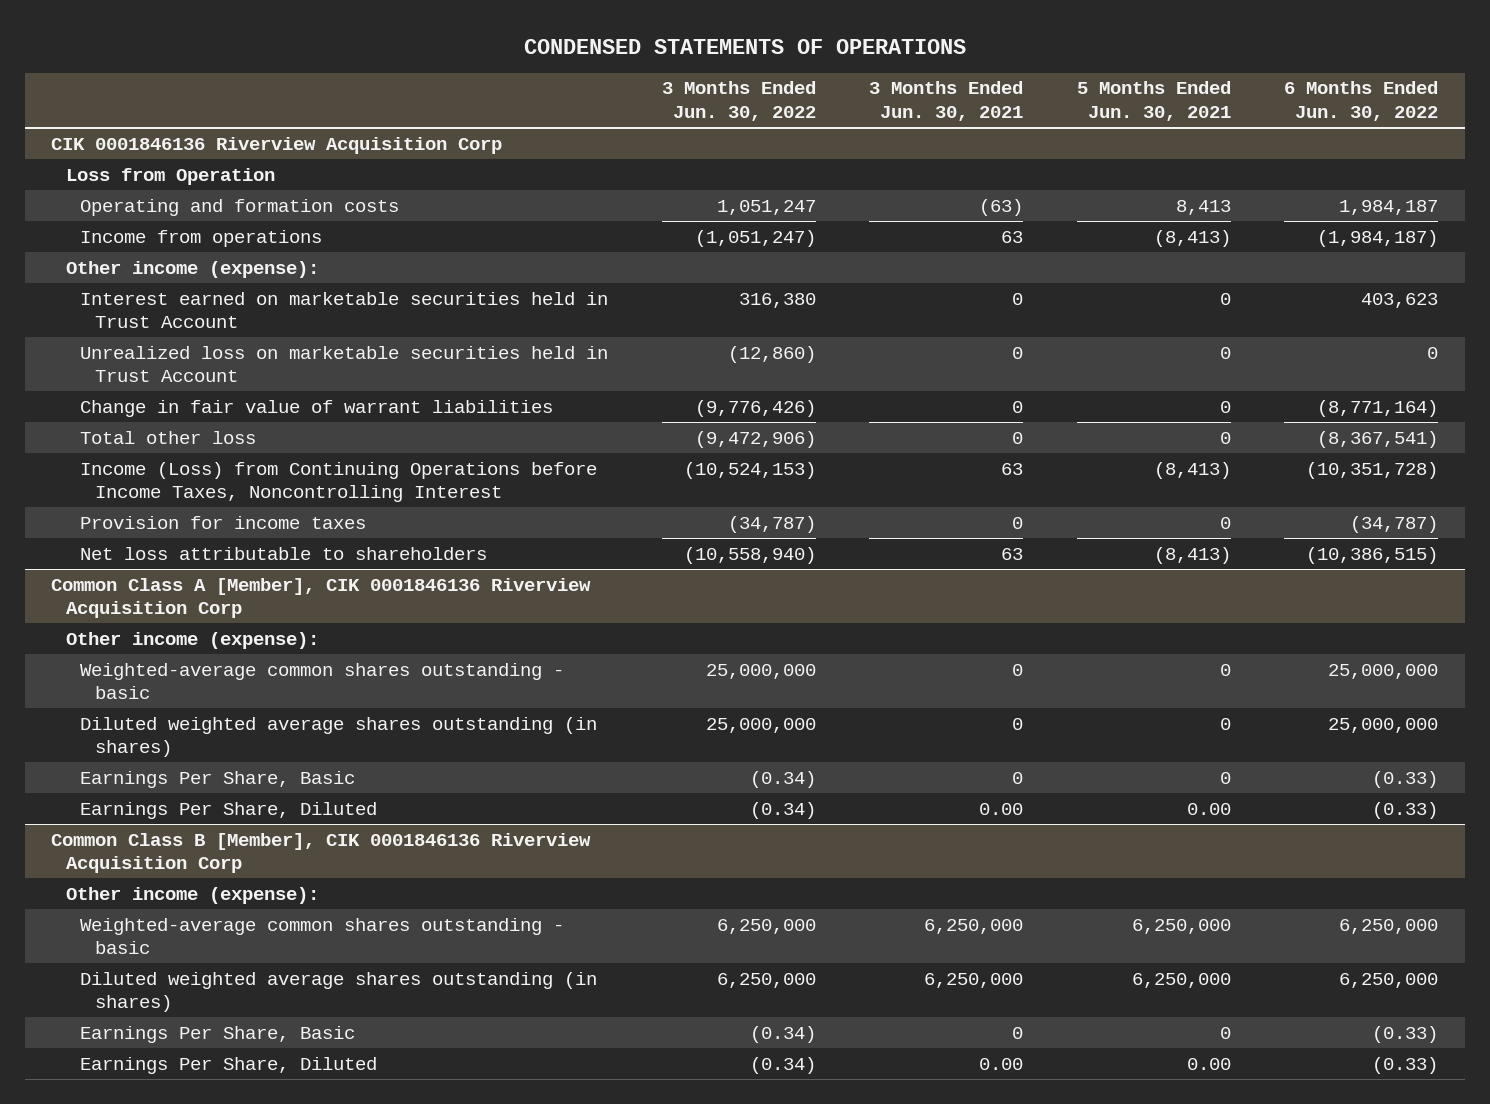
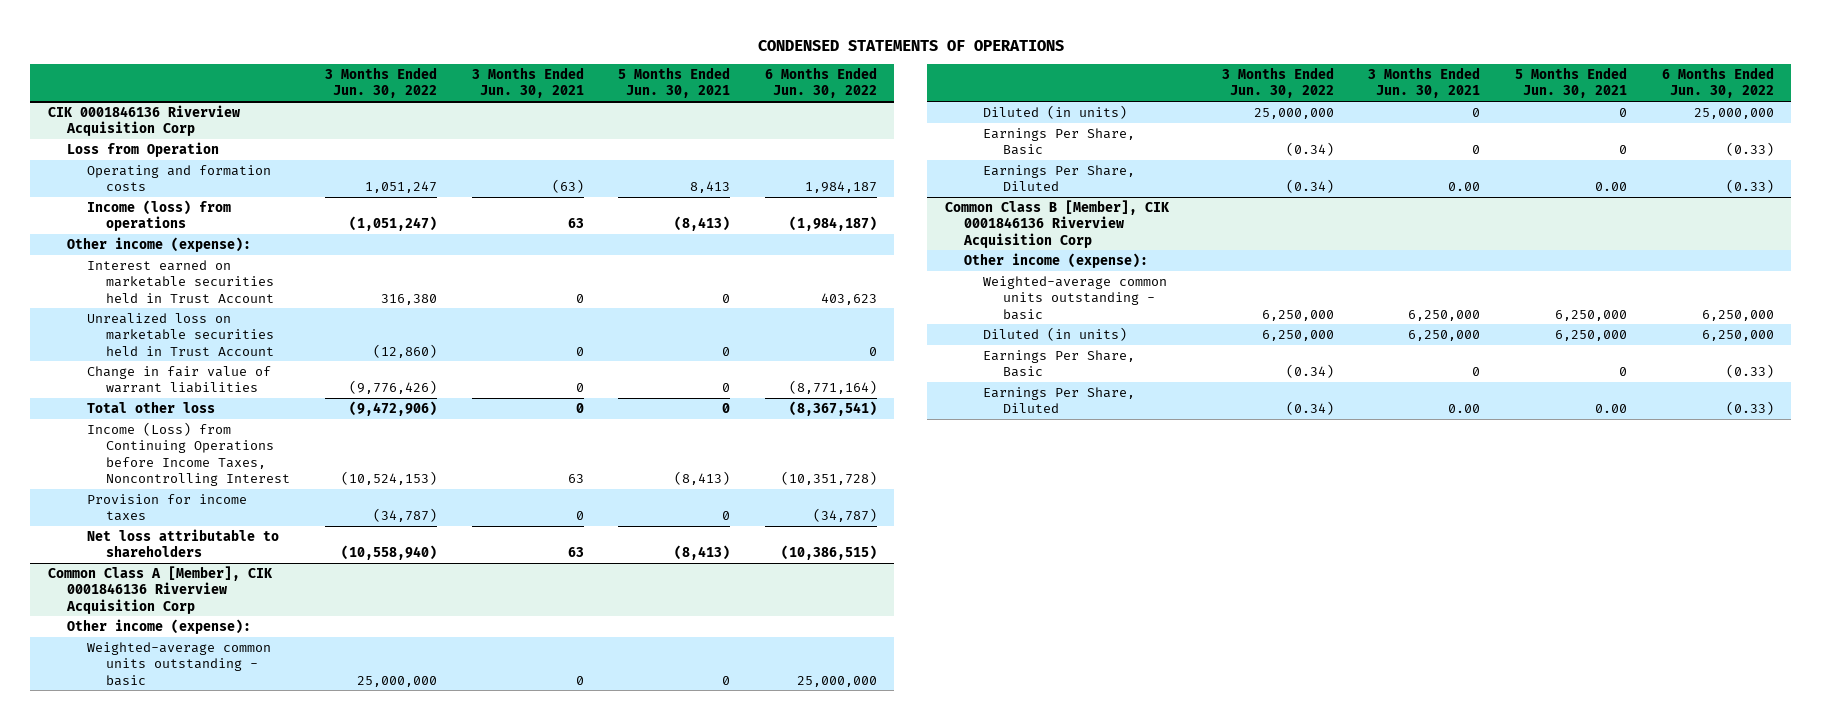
[80,229,323,247] Income from operations -> [86,199,231,232] Income (loss) from operations
[80,662,565,700] Weighted-average common shares outstanding - basic -> [86,641,271,686] Weighted-average common units outstanding - basic
[80,716,598,758] Diluted weighted average shares outstanding (in shares) -> [983,104,1128,119] Diluted (in units)
[80,917,565,955] Weighted-average common shares outstanding - basic -> [983,275,1168,320] Weighted-average common units outstanding - basic
[80,971,598,1013] Diluted weighted average shares outstanding (in shares) -> [983,326,1128,341] Diluted (in units)

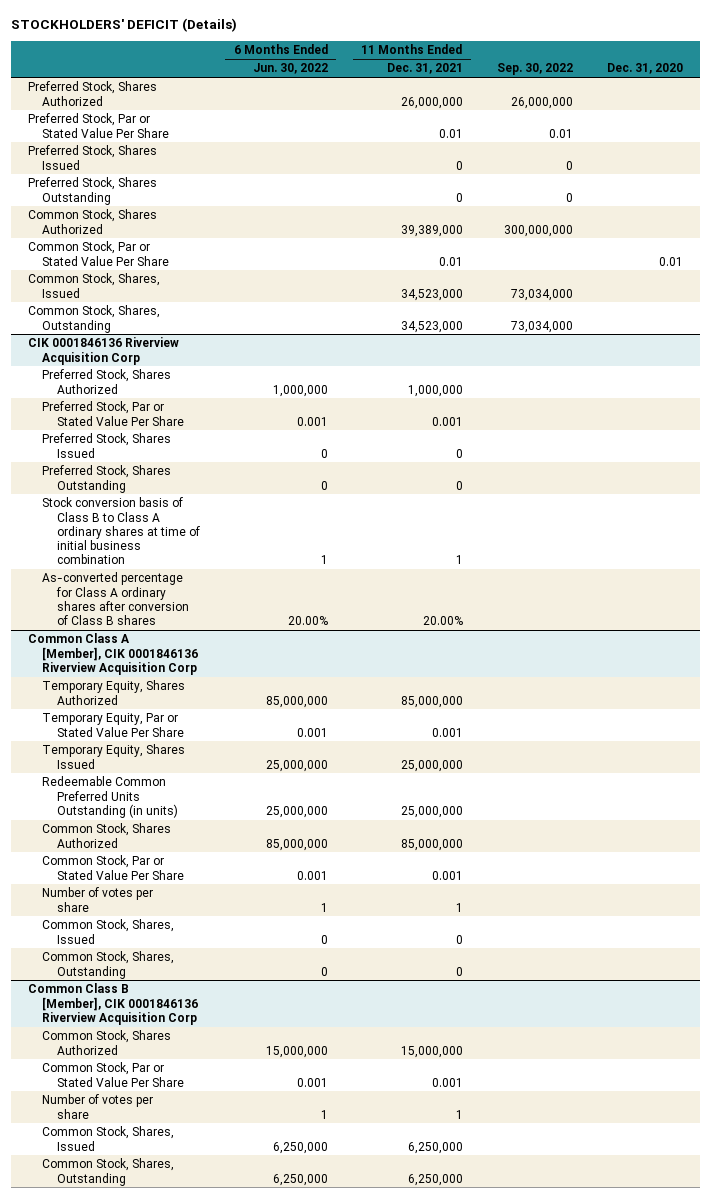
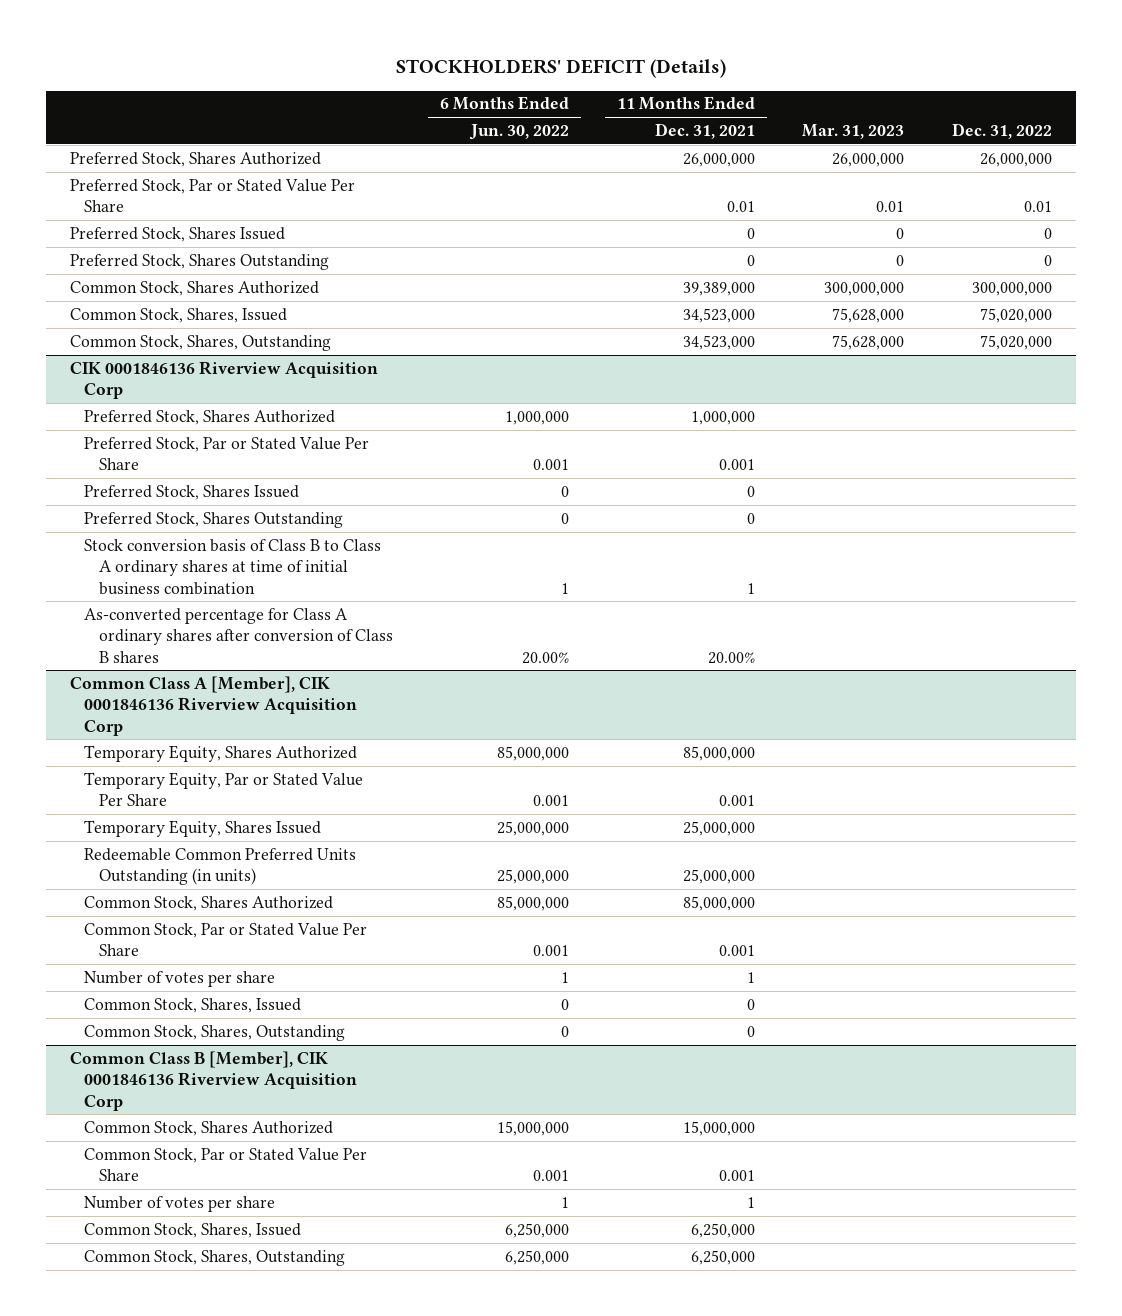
[496,63,573,76] Sep. 30, 2022 -> none
[606,63,683,75] Dec. 31, 2020 -> none
none -> [802,124,905,140] Mar. 31, 2023
none -> [951,123,1052,140] Dec. 31, 2022
[27,241,170,266] Common Stock, Par or Stated Value Per Share -> none

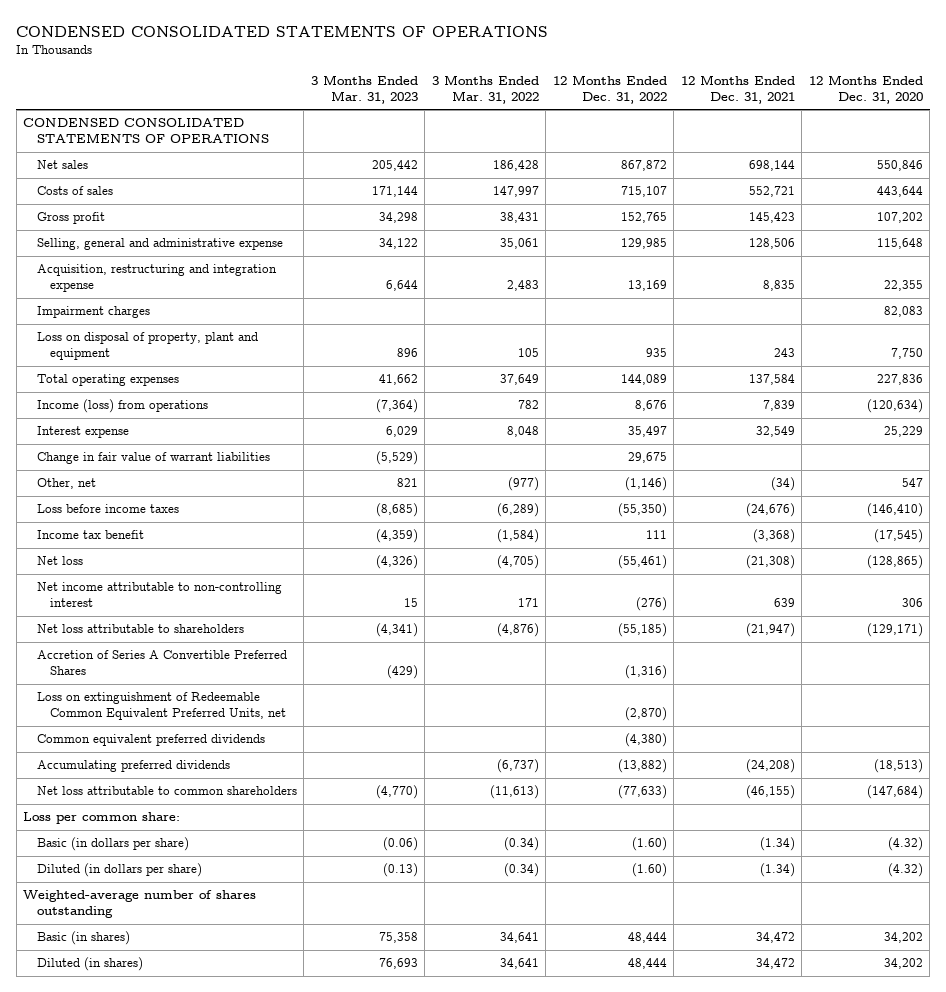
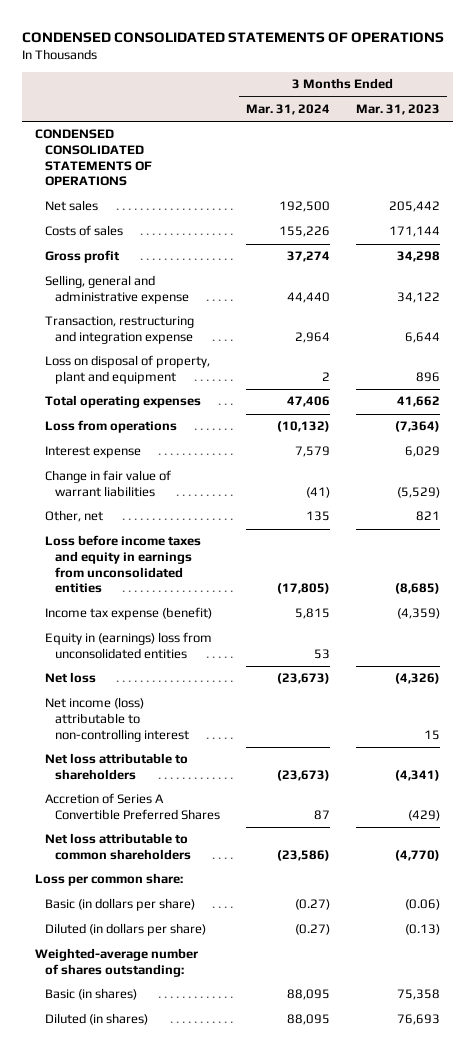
[431,74,539,104] 3 Months Ended Mar. 31, 2022 -> none
[552,74,667,104] 12 Months Ended Dec. 31, 2022 -> none
[680,74,795,104] 12 Months Ended Dec. 31, 2021 -> none
[808,74,923,104] 12 Months Ended Dec. 31, 2020 -> none
none -> [245,104,330,116] Mar. 31, 2024
[36,306,150,319] Impairment charges -> none
[36,264,277,293] Acquisition, restructuring and integration expense -> [45,316,195,345] Transaction, restructuring and integration expense
[36,399,208,414] Income (loss) from operations -> [45,420,178,434] Loss from operations
[36,504,179,514] Loss before income taxes -> [45,535,202,594] Loss before income taxes and equity in earnings from unconsolidated entities
[36,530,144,540] Income tax benefit -> [45,607,213,621] Income tax expense (benefit)
none -> [45,632,213,660] Equity in (earnings) loss from unconsolidated entities
[36,582,282,608] Net income attributable to non-controlling interest -> [45,697,189,742] Net income (loss) attributable to non-controlling interest
[36,692,286,721] Loss on extinguishment of Redeemable Common Equivalent Preferred Units, net -> none
[36,734,265,747] Common equivalent preferred dividends -> none
[36,760,230,773] Accumulating preferred dividends -> none
[23,890,257,919] Weighted-average number of shares outstanding -> [35,948,199,978] Weighted-average number of shares outstanding:

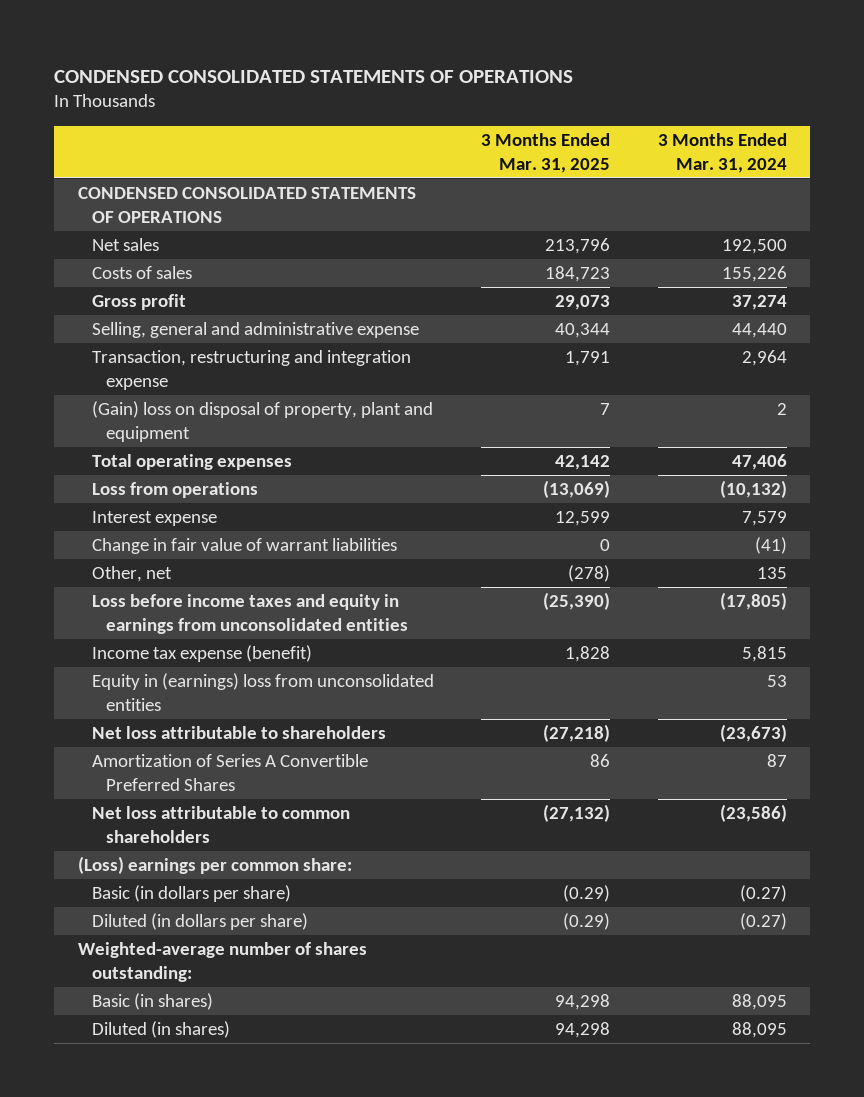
[356,104,441,116] Mar. 31, 2023 -> none
none -> [481,132,611,173] 3 Months Ended Mar. 31, 2025
[45,355,211,385] Loss on disposal of property, plant and equipment -> [91,401,433,442] (Gain) loss on disposal of property, plant and equipment
[45,672,97,684] Net loss -> none
[45,697,189,742] Net income (loss) attributable to non-controlling interest -> none
[45,793,220,821] Accretion of Series A Convertible Preferred Shares -> [91,754,368,791] Amortization of Series A Convertible Preferred Shares
[35,873,184,887] Loss per common share: -> [77,856,352,875] (Loss) earnings per common share:

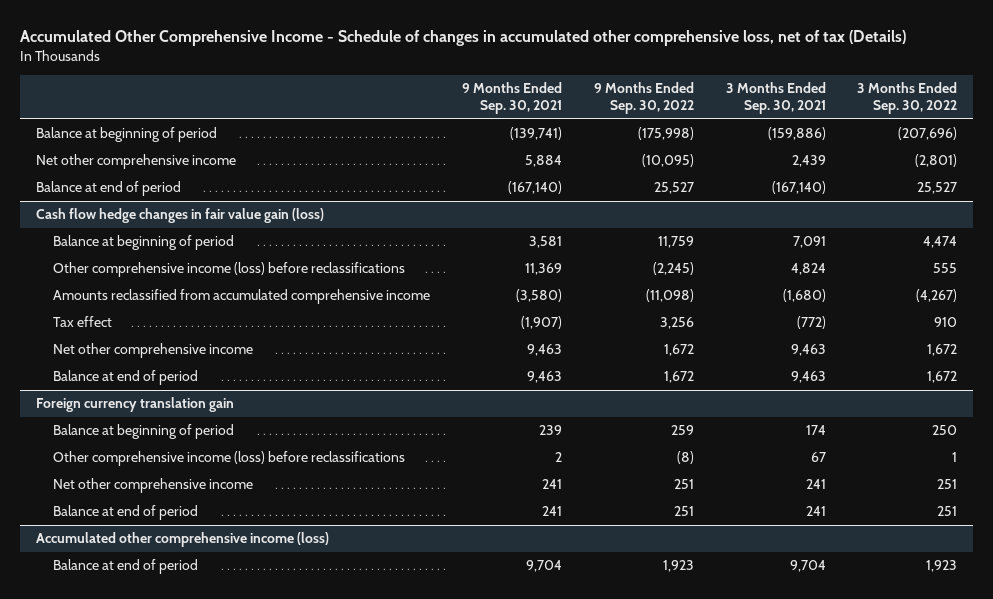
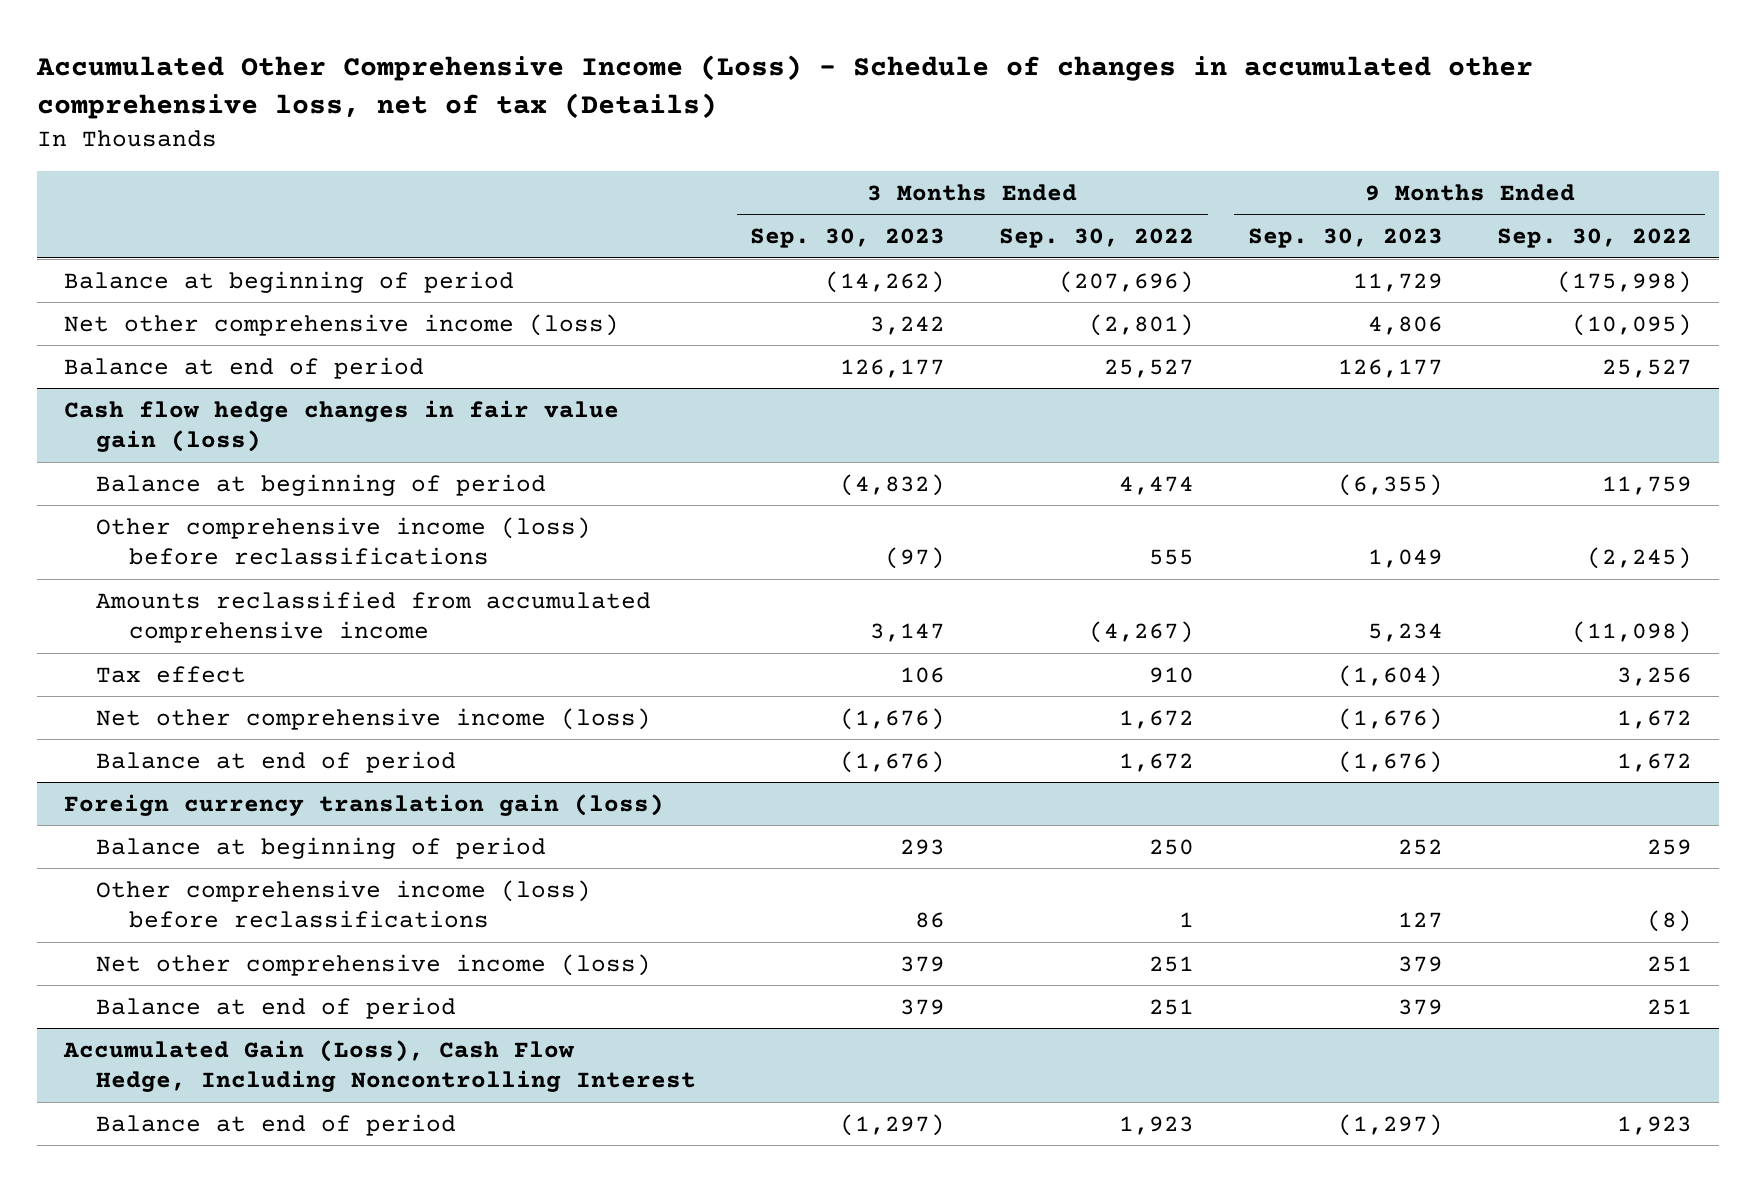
[20,29,907,46] Accumulated Other Comprehensive Income - Schedule of changes in accumulated other comprehensive loss, net of tax (Details) -> [35,54,1533,120] Accumulated Other Comprehensive Income (Loss) - Schedule of changes in accumulated other comprehensive loss, net of tax (Details)
[461,82,562,115] 9 Months Ended Sep. 30, 2021 -> none
[725,82,826,115] 3 Months Ended Sep. 30, 2021 -> none
none -> [750,228,946,249] Sep. 30, 2023
none -> [1247,228,1443,249] Sep. 30, 2023
[35,154,236,170] Net other comprehensive income -> [63,313,619,336] Net other comprehensive income (loss)
[53,343,254,359] Net other comprehensive income -> [96,707,652,730] Net other comprehensive income (loss)
[35,397,234,413] Foreign currency translation gain -> [63,793,664,816] Foreign currency translation gain (loss)
[53,478,254,494] Net other comprehensive income -> [96,953,652,976] Net other comprehensive income (loss)
[35,532,329,548] Accumulated other comprehensive income (loss) -> [62,1039,697,1093] Accumulated Gain (Loss), Cash Flow Hedge, Including Noncontrolling Interest

